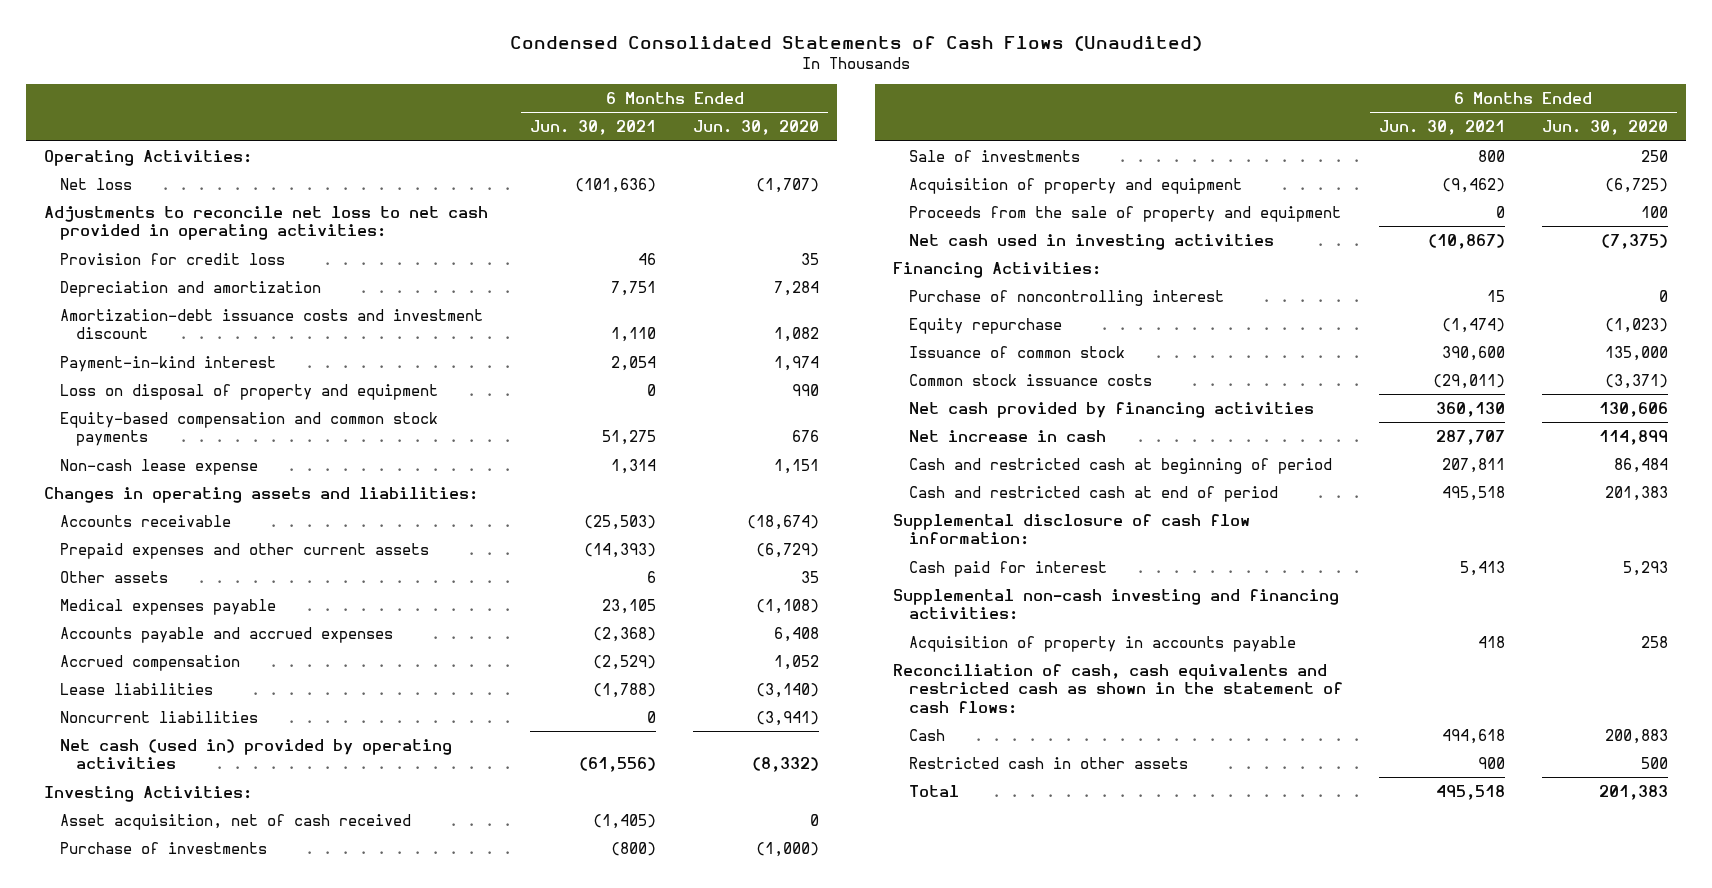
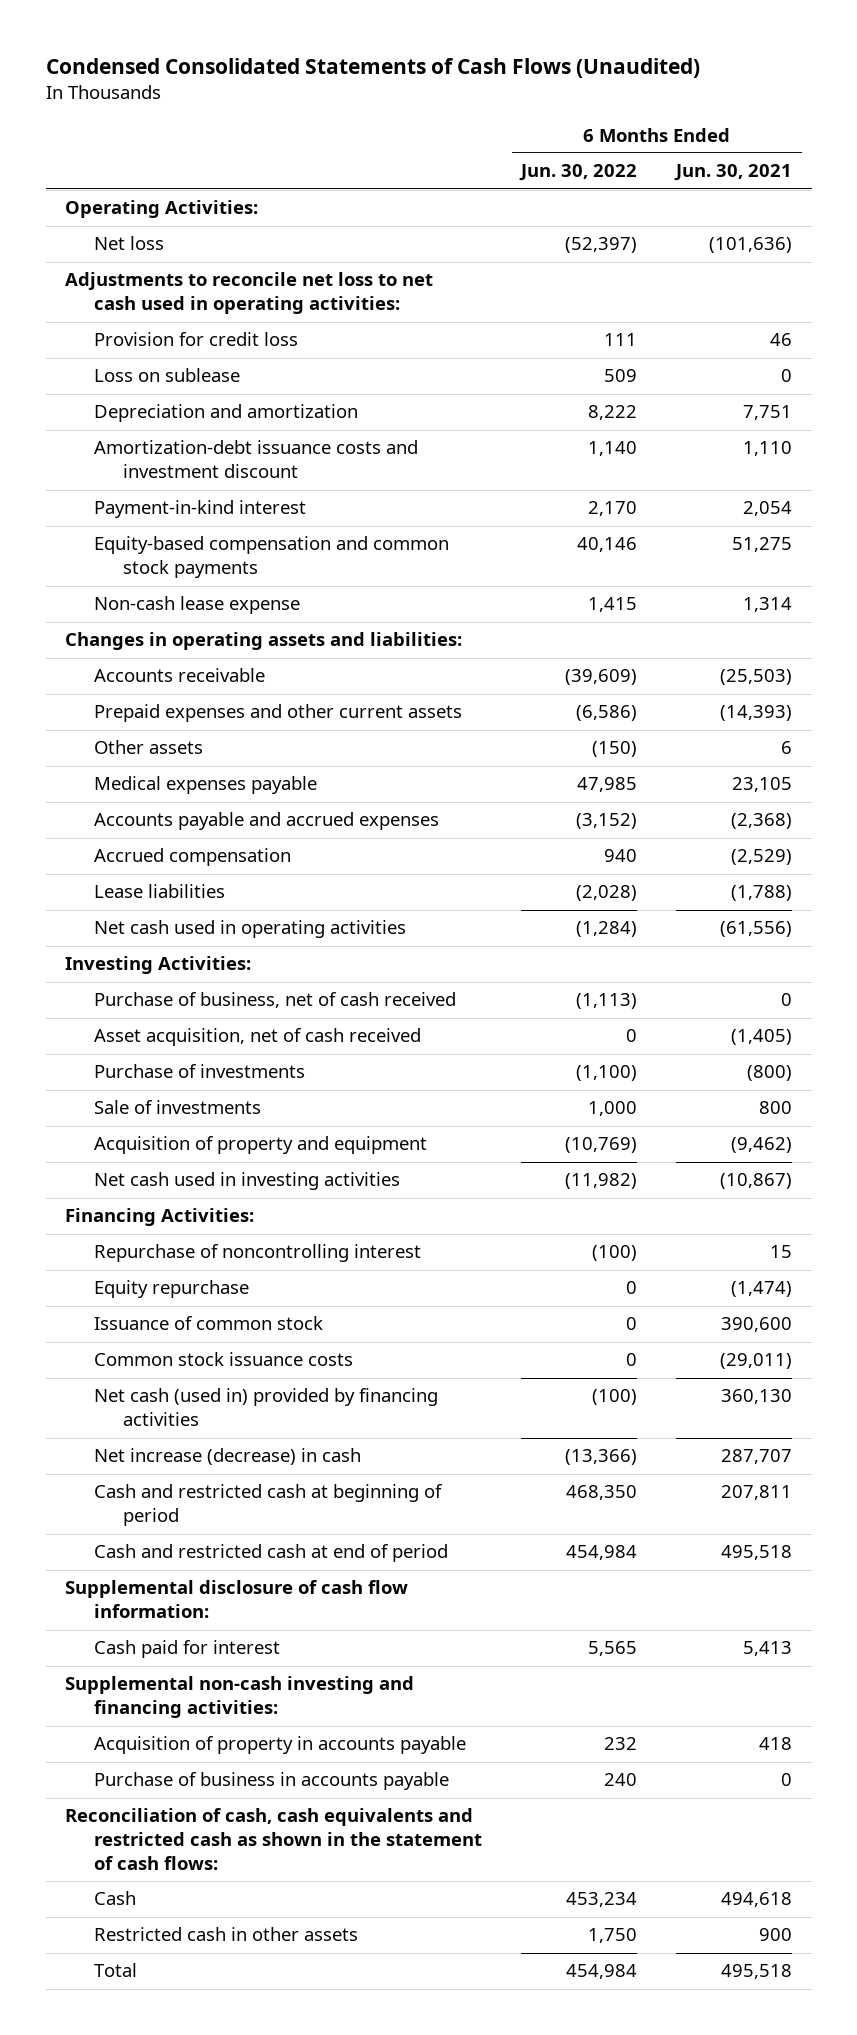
[692,120,819,136] Jun. 30, 2020 -> none
none -> [519,164,638,182] Jun. 30, 2022
[44,205,489,241] Adjustments to reconcile net loss to net cash provided in operating activities: -> [65,272,434,315] Adjustments to reconcile net loss to net cash used in operating activities:
none -> [94,368,241,383] Loss on sublease
[59,383,438,400] Loss on disposal of property and equipment -> none
[59,710,258,723] Noncurrent liabilities -> none
[59,738,452,770] Net cash (used in) provided by operating activities -> [94,920,407,939] Net cash used in operating activities
none -> [94,992,457,1009] Purchase of business, net of cash received
[908,205,1341,222] Proceeds from the sale of property and equipment -> none
[908,289,1224,306] Purchase of noncontrolling interest -> [94,1244,422,1263] Repurchase of noncontrolling interest
[908,401,1314,418] Net cash provided by financing activities -> [94,1388,439,1427] Net cash (used in) provided by financing activities
[908,429,1106,442] Net increase in cash -> [94,1448,362,1466] Net increase (decrease) in cash
none -> [94,1772,450,1791] Purchase of business in accounts payable

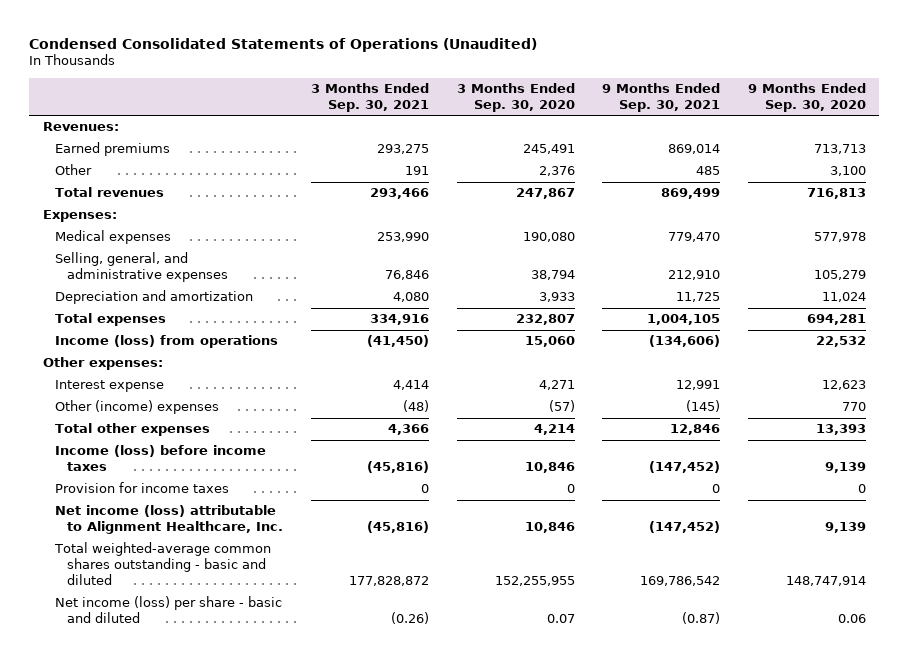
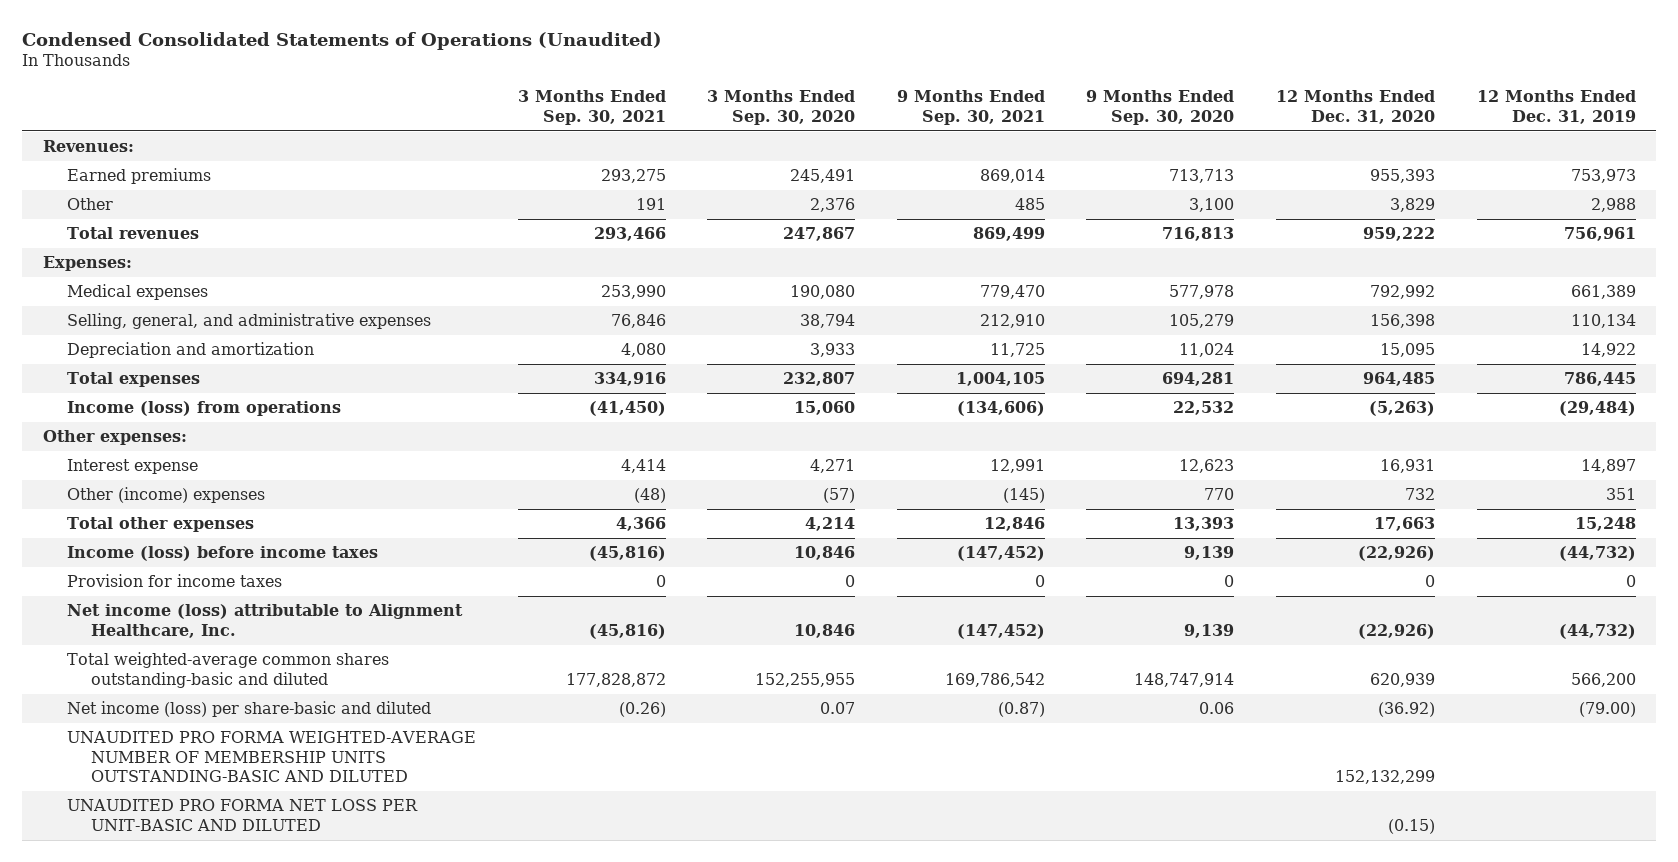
none -> [1276,89,1436,124] 12 Months Ended Dec. 31, 2020
none -> [1476,89,1636,124] 12 Months Ended Dec. 31, 2019
[54,542,272,586] Total weighted-average common shares outstanding - basic and diluted -> [67,652,390,688] Total weighted-average common shares outstanding-basic and diluted
[55,596,283,624] Net income (loss) per share - basic and diluted -> [67,701,432,718] Net income (loss) per share-basic and diluted
none -> [67,731,477,783] UNAUDITED PRO FORMA WEIGHTED-AVERAGE NUMBER OF MEMBERSHIP UNITS OUTSTANDING-BASIC AND DILUTED
none -> [67,799,419,831] UNAUDITED PRO FORMA NET LOSS PER UNIT-BASIC AND DILUTED

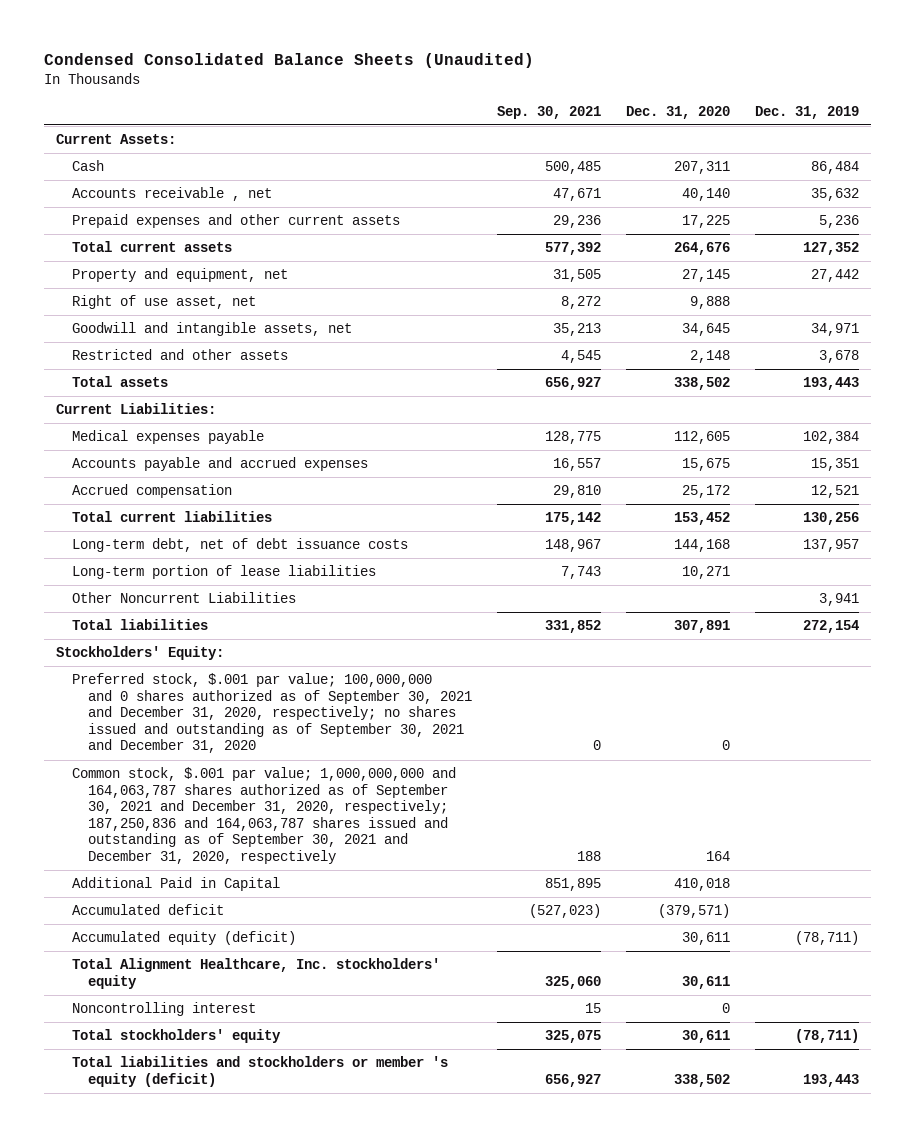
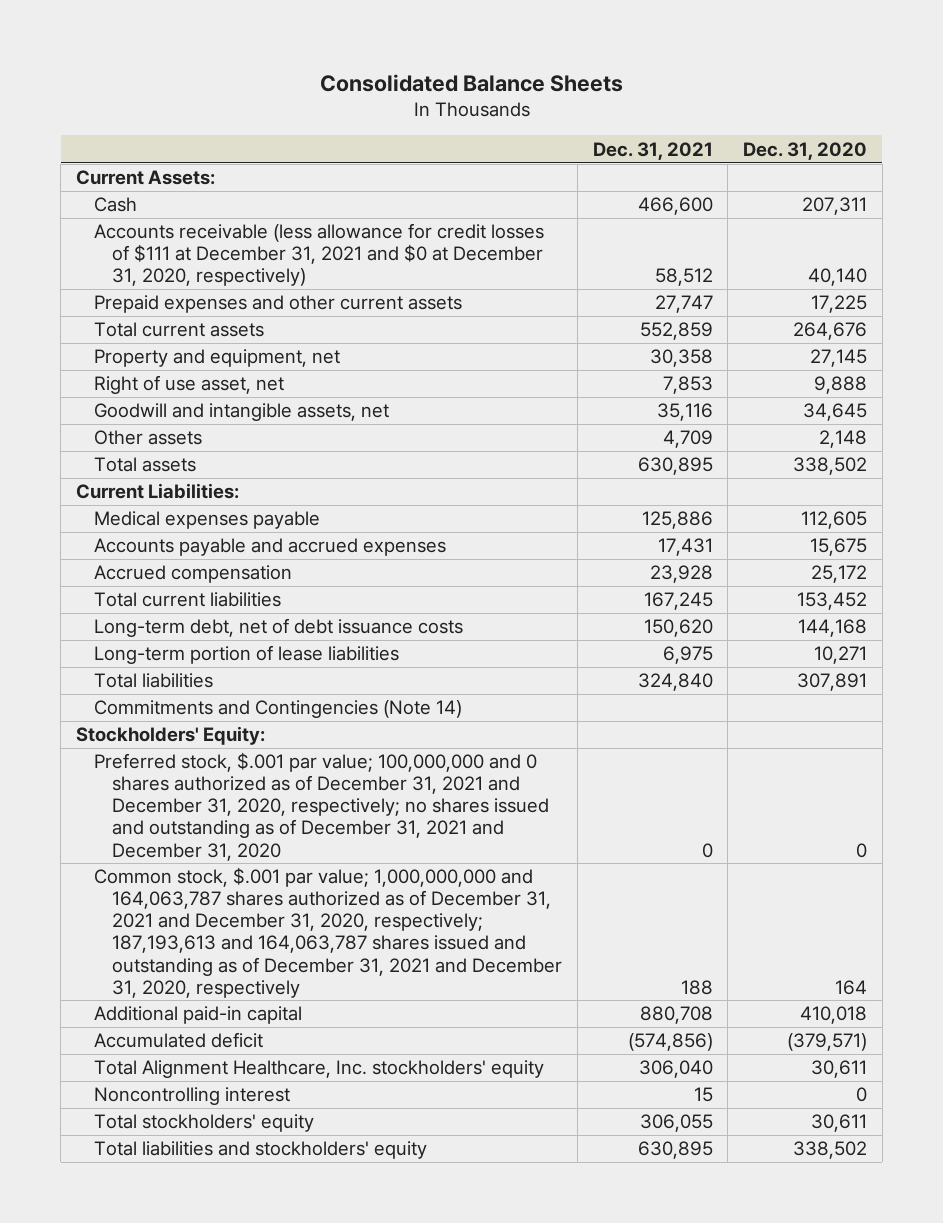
[43,52,534,68] Condensed Consolidated Balance Sheets (Unaudited) -> [319,73,623,92] Consolidated Balance Sheets
[497,105,602,119] Sep. 30, 2021 -> none
[754,105,859,119] Dec. 31, 2019 -> none
none -> [592,141,713,160] Dec. 31, 2021
[72,187,273,202] Accounts receivable , net -> [94,223,545,287] Accounts receivable (less allowance for credit losses of $111 at December 31, 2021 and $0 at December 31, 2020, respectively)
[72,349,289,361] Restricted and other assets -> [94,430,203,446] Other assets
[72,592,297,604] Other Noncurrent Liabilities -> none
none -> [94,700,463,719] Commitments and Contingencies (Note 14)
[72,673,473,754] Preferred stock, $.001 par value; 100,000,000 and 0 shares authorized as of September 30, 2021 and December 31, 2020, respectively; no shares issued and outstanding as of September 30, 2021 and December 31, 2020 -> [94,752,550,861] Preferred stock, $.001 par value; 100,000,000 and 0 shares authorized as of December 31, 2021 and December 31, 2020, respectively; no shares issued and outstanding as of December 31, 2021 and December 31, 2020
[72,767,457,865] Common stock, $.001 par value; 1,000,000,000 and 164,063,787 shares authorized as of September 30, 2021 and December 31, 2020, respectively; 187,250,836 and 164,063,787 shares issued and outstanding as of September 30, 2021 and December 31, 2020, respectively -> [94,867,563,998] Common stock, $.001 par value; 1,000,000,000 and 164,063,787 shares authorized as of December 31, 2021 and December 31, 2020, respectively; 187,193,613 and 164,063,787 shares issued and outstanding as of December 31, 2021 and December 31, 2020, respectively
[72,877,281,892] Additional Paid in Capital -> [94,1006,303,1025] Additional paid-in capital
[72,931,297,946] Accumulated equity (deficit) -> none
[72,1056,449,1087] Total liabilities and stockholders or member 's equity (deficit) -> [94,1141,428,1160] Total liabilities and stockholders' equity

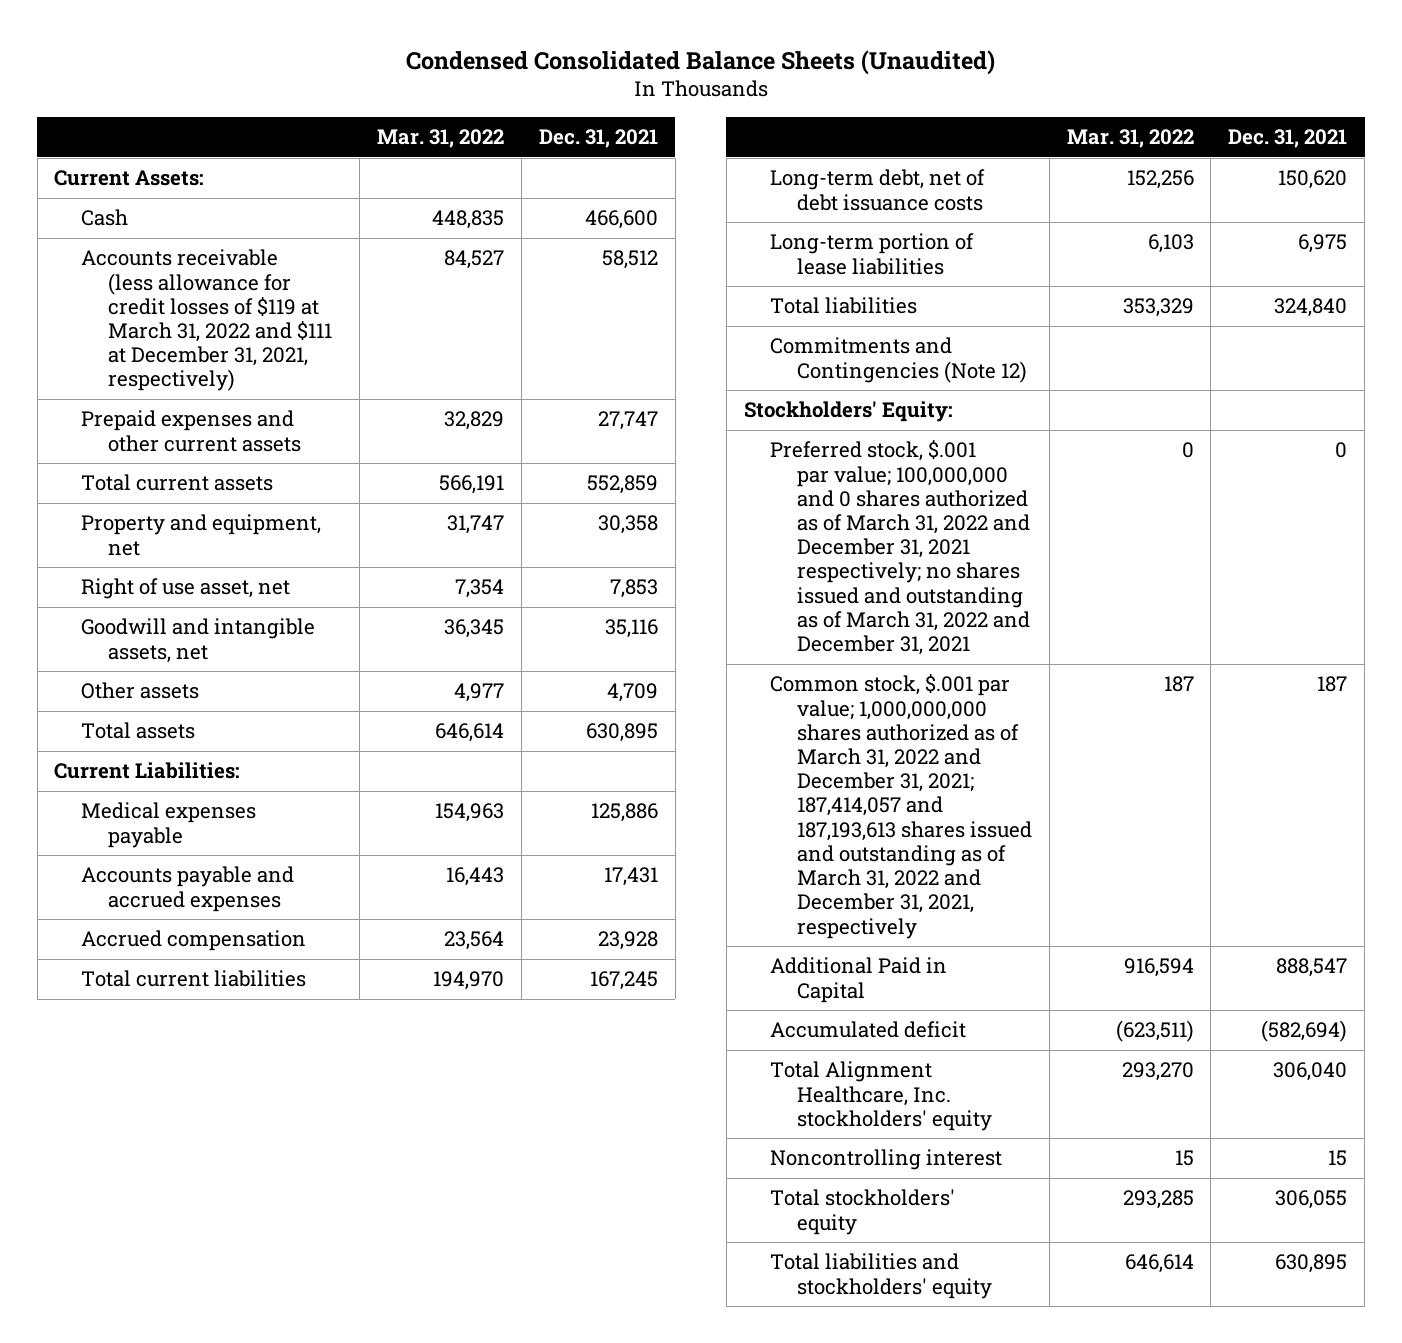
[319,73,623,92] Consolidated Balance Sheets -> [405,49,995,75] Condensed Consolidated Balance Sheets (Unaudited)
[742,141,867,160] Dec. 31, 2020 -> none
none -> [377,128,505,148] Mar. 31, 2022
[94,223,545,287] Accounts receivable (less allowance for credit losses of $111 at December 31, 2021 and $0 at December 31, 2020, respectively) -> [81,249,332,392] Accounts receivable (less allowance for credit losses of $119 at March 31, 2022 and $111 at December 31, 2021, respectively)
[94,700,463,719] Commitments and Contingencies (Note 14) -> [770,337,1027,383] Commitments and Contingencies (Note 12)
[94,752,550,861] Preferred stock, $.001 par value; 100,000,000 and 0 shares authorized as of December 31, 2021 and December 31, 2020, respectively; no shares issued and outstanding as of December 31, 2021 and December 31, 2020 -> [770,440,1030,656] Preferred stock, $.001 par value; 100,000,000 and 0 shares authorized as of March 31, 2022 and December 31, 2021 respectively; no shares issued and outstanding as of March 31, 2022 and December 31, 2021
[94,867,563,998] Common stock, $.001 par value; 1,000,000,000 and 164,063,787 shares authorized as of December 31, 2021 and December 31, 2020, respectively; 187,193,613 and 164,063,787 shares issued and outstanding as of December 31, 2021 and December 31, 2020, respectively -> [770,674,1032,939] Common stock, $.001 par value; 1,000,000,000 shares authorized as of March 31, 2022 and December 31, 2021; 187,414,057 and 187,193,613 shares issued and outstanding as of March 31, 2022 and December 31, 2021, respectively
[680,979,713,995] 188 -> [1317,676,1348,693] 187
[94,1006,303,1025] Additional paid-in capital -> [770,957,948,1003] Additional Paid in Capital
[639,1006,713,1025] 880,708 -> [1276,958,1348,978] 888,547
[627,1033,713,1052] (574,856) -> [1261,1020,1348,1043] (582,694)

